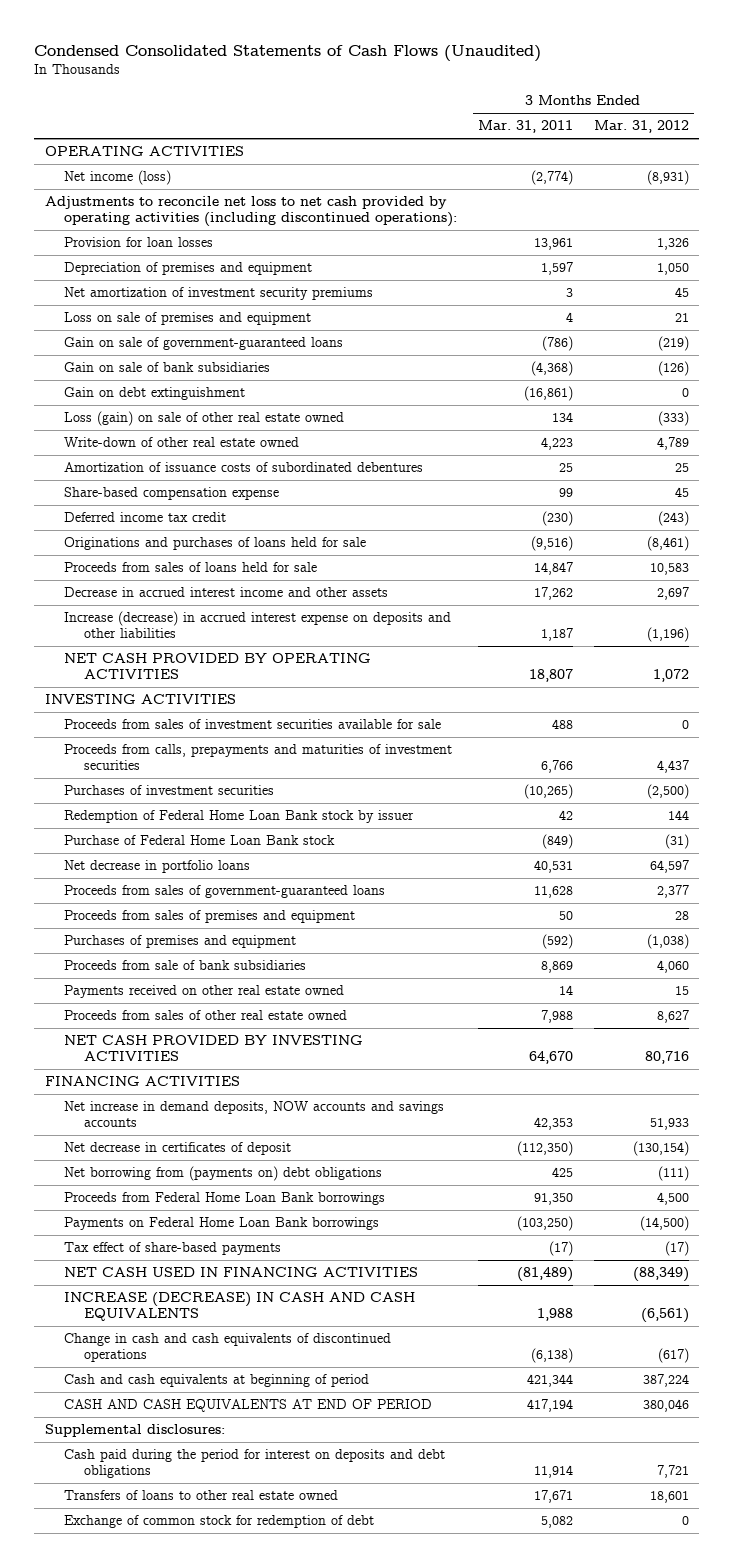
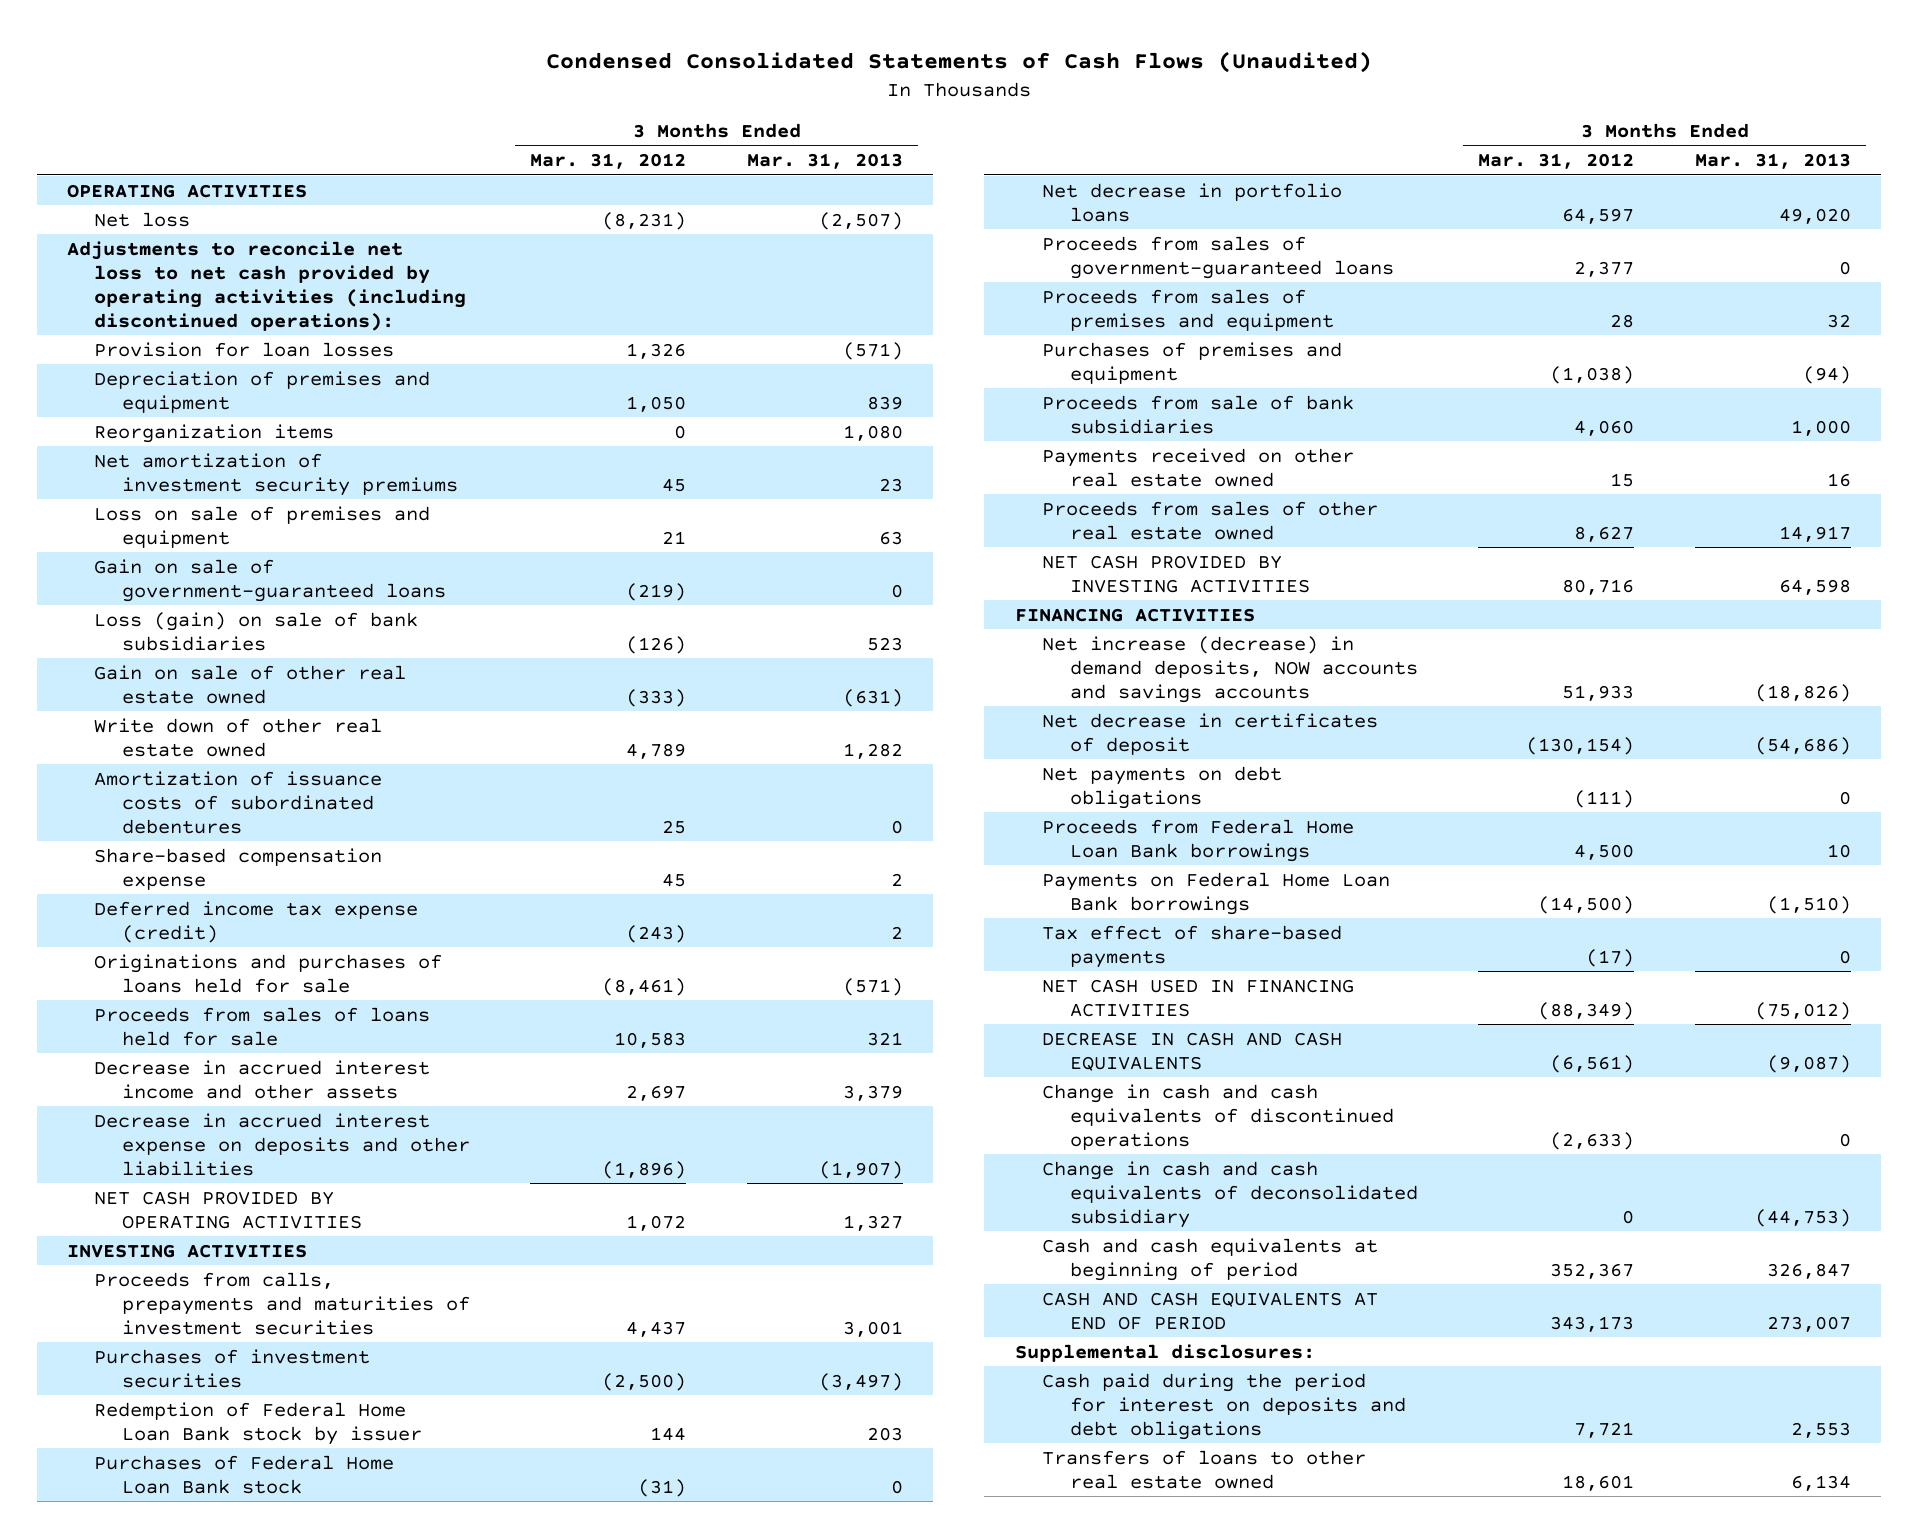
[478,120,574,134] Mar. 31, 2011 -> none
none -> [746,153,903,170] Mar. 31, 2013
[64,170,172,186] Net income (loss) -> [94,211,191,227] Net loss
[646,170,689,186] (8,931) -> [602,211,687,230] (8,231)
none -> [94,423,335,443] Reorganization items
[64,387,246,401] Gain on debt extinguishment -> none
[64,362,271,373] Gain on sale of bank subsidiaries -> [94,611,419,651] Loss (gain) on sale of bank subsidiaries
[64,411,345,427] Loss (gain) on sale of other real estate owned -> [94,664,407,704] Gain on sale of other real estate owned
[64,437,300,448] Write-down of other real estate owned -> [94,717,383,757] Write down of other real estate owned
[64,512,227,523] Deferred income tax credit -> [94,900,419,943] Deferred income tax expense (credit)
[64,611,452,639] Increase (decrease) in accrued interest expense on deposits and other liabilities -> [94,1112,471,1176] Decrease in accrued interest expense on deposits and other liabilities
[646,627,689,643] (1,196) -> [602,1160,687,1179] (1,896)
[64,719,442,730] Proceeds from sales of investment securities available for sale -> none
[64,835,336,846] Purchase of Federal Home Loan Bank stock -> [94,1454,395,1494] Purchases of Federal Home Loan Bank stock
[64,1101,445,1128] Net increase in demand deposits, NOW accounts and savings accounts -> [1042,635,1418,703] Net increase (decrease) in demand deposits, NOW accounts and savings accounts
[64,1166,383,1182] Net borrowing from (payments on) debt obligations -> [1042,765,1283,809] Net payments on debt obligations
[64,1292,416,1322] INCREASE (DECREASE) IN CASH AND CASH EQUIVALENTS -> [1042,1031,1343,1071] DECREASE IN CASH AND CASH EQUIVALENTS
[657,1348,689,1364] (617) -> [1550,1131,1635,1150] (2,633)
none -> [1042,1160,1418,1228] Change in cash and cash equivalents of deconsolidated subsidiary
[642,1374,689,1388] 387,224 -> [1550,1262,1635,1279] 352,367
[642,1399,689,1413] 380,046 -> [1550,1315,1635,1332] 343,173
[64,1515,375,1529] Exchange of common stock for redemption of debt -> none

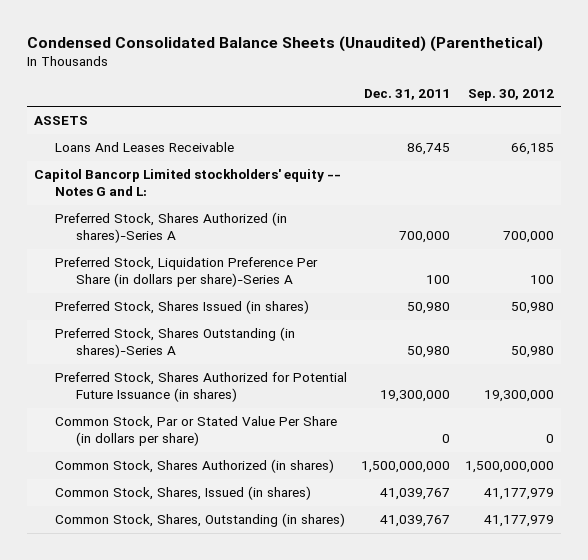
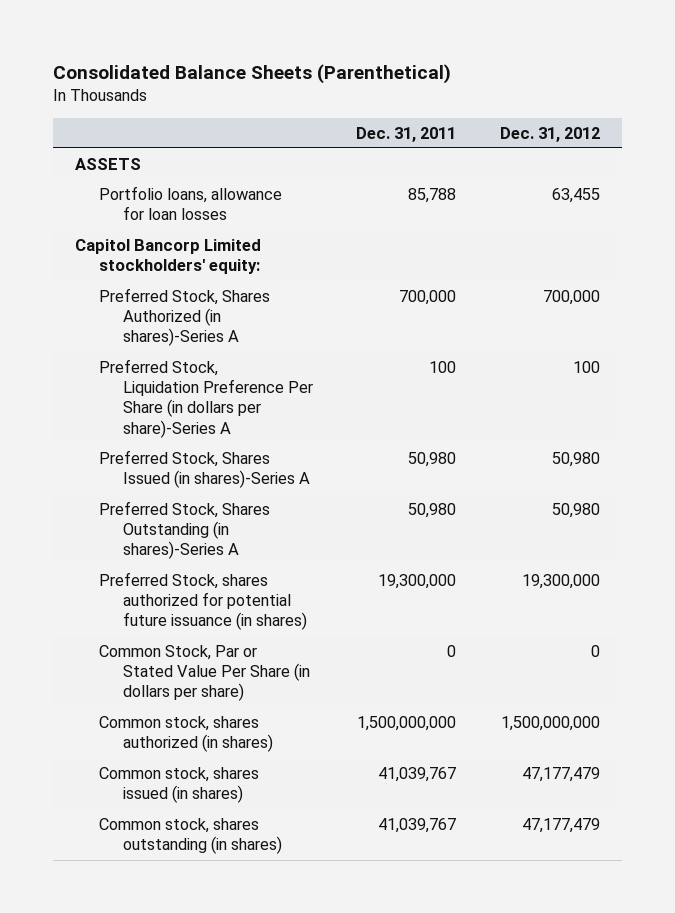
[27,35,544,52] Condensed Consolidated Balance Sheets (Unaudited) (Parenthetical) -> [52,63,451,84] Consolidated Balance Sheets (Parenthetical)
[467,88,554,101] Sep. 30, 2012 -> none
none -> [500,126,601,142] Dec. 31, 2012
[55,142,235,153] Loans And Leases Receivable -> none
none -> [98,186,282,221] Portfolio loans, allowance for loan losses
[34,169,342,196] Capitol Bancorp Limited stockholders' equity -- Notes G and L: -> [74,239,261,275] Capitol Bancorp Limited stockholders' equity:
[55,300,310,315] Preferred Stock, Shares Issued (in shares) -> [98,450,310,489] Preferred Stock, Shares Issued (in shares)-Series A
[55,372,348,402] Preferred Stock, Shares Authorized for Potential Future Issuance (in shares) -> [98,572,307,631] Preferred Stock, shares authorized for potential future issuance (in shares)
[55,459,335,474] Common Stock, Shares Authorized (in shares) -> [98,716,273,753] Common stock, shares authorized (in shares)
[55,486,312,501] Common Stock, Shares, Issued (in shares) -> [98,767,259,804] Common stock, shares issued (in shares)
[55,513,346,528] Common Stock, Shares, Outstanding (in shares) -> [98,818,282,855] Common stock, shares outstanding (in shares)

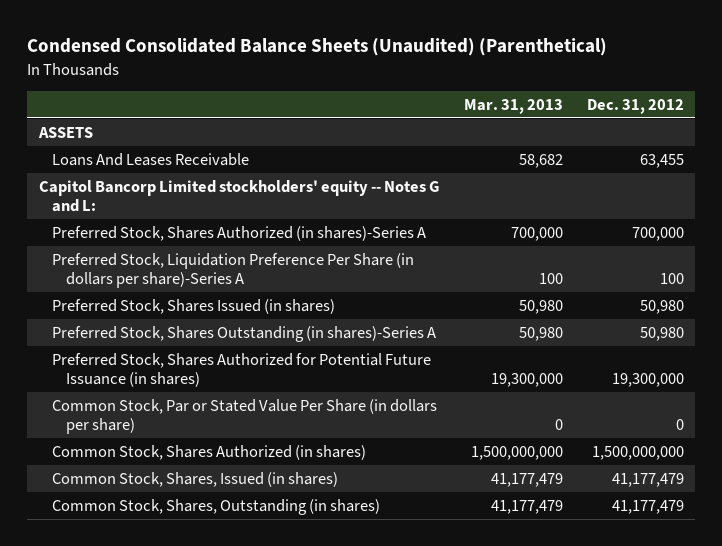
[52,63,451,84] Consolidated Balance Sheets (Parenthetical) -> [26,38,607,57] Condensed Consolidated Balance Sheets (Unaudited) (Parenthetical)
[356,126,457,142] Dec. 31, 2011 -> none
none -> [463,98,563,114] Mar. 31, 2013
[98,186,282,221] Portfolio loans, allowance for loan losses -> [52,152,250,166] Loans And Leases Receivable
[74,239,261,275] Capitol Bancorp Limited stockholders' equity: -> [38,179,440,212] Capitol Bancorp Limited stockholders' equity -- Notes G and L:
[98,450,310,489] Preferred Stock, Shares Issued (in shares)-Series A -> [52,298,336,314] Preferred Stock, Shares Issued (in shares)
[98,572,307,631] Preferred Stock, shares authorized for potential future issuance (in shares) -> [52,352,432,387] Preferred Stock, Shares Authorized for Potential Future Issuance (in shares)
[98,716,273,753] Common stock, shares authorized (in shares) -> [52,444,367,460] Common Stock, Shares Authorized (in shares)
[98,767,259,804] Common stock, shares issued (in shares) -> [52,471,339,487] Common Stock, Shares, Issued (in shares)
[522,767,601,783] 47,177,479 -> [611,472,684,487] 41,177,479
[98,818,282,855] Common stock, shares outstanding (in shares) -> [52,498,381,515] Common Stock, Shares, Outstanding (in shares)
[522,818,601,834] 47,177,479 -> [611,499,684,514] 41,177,479

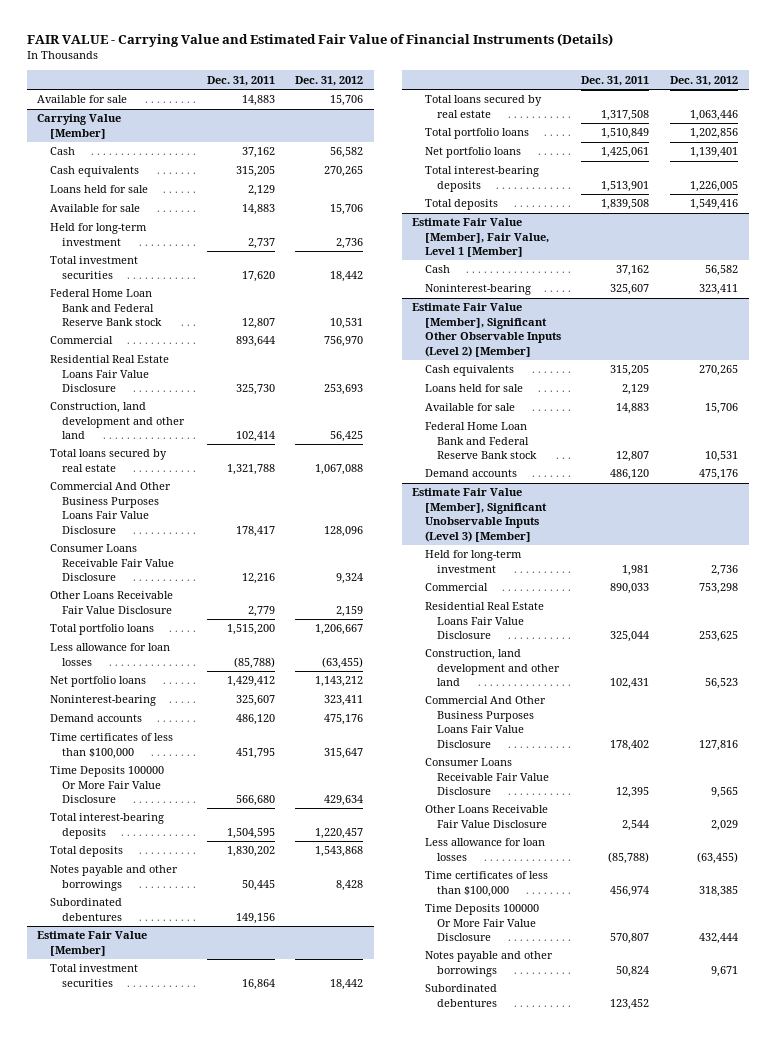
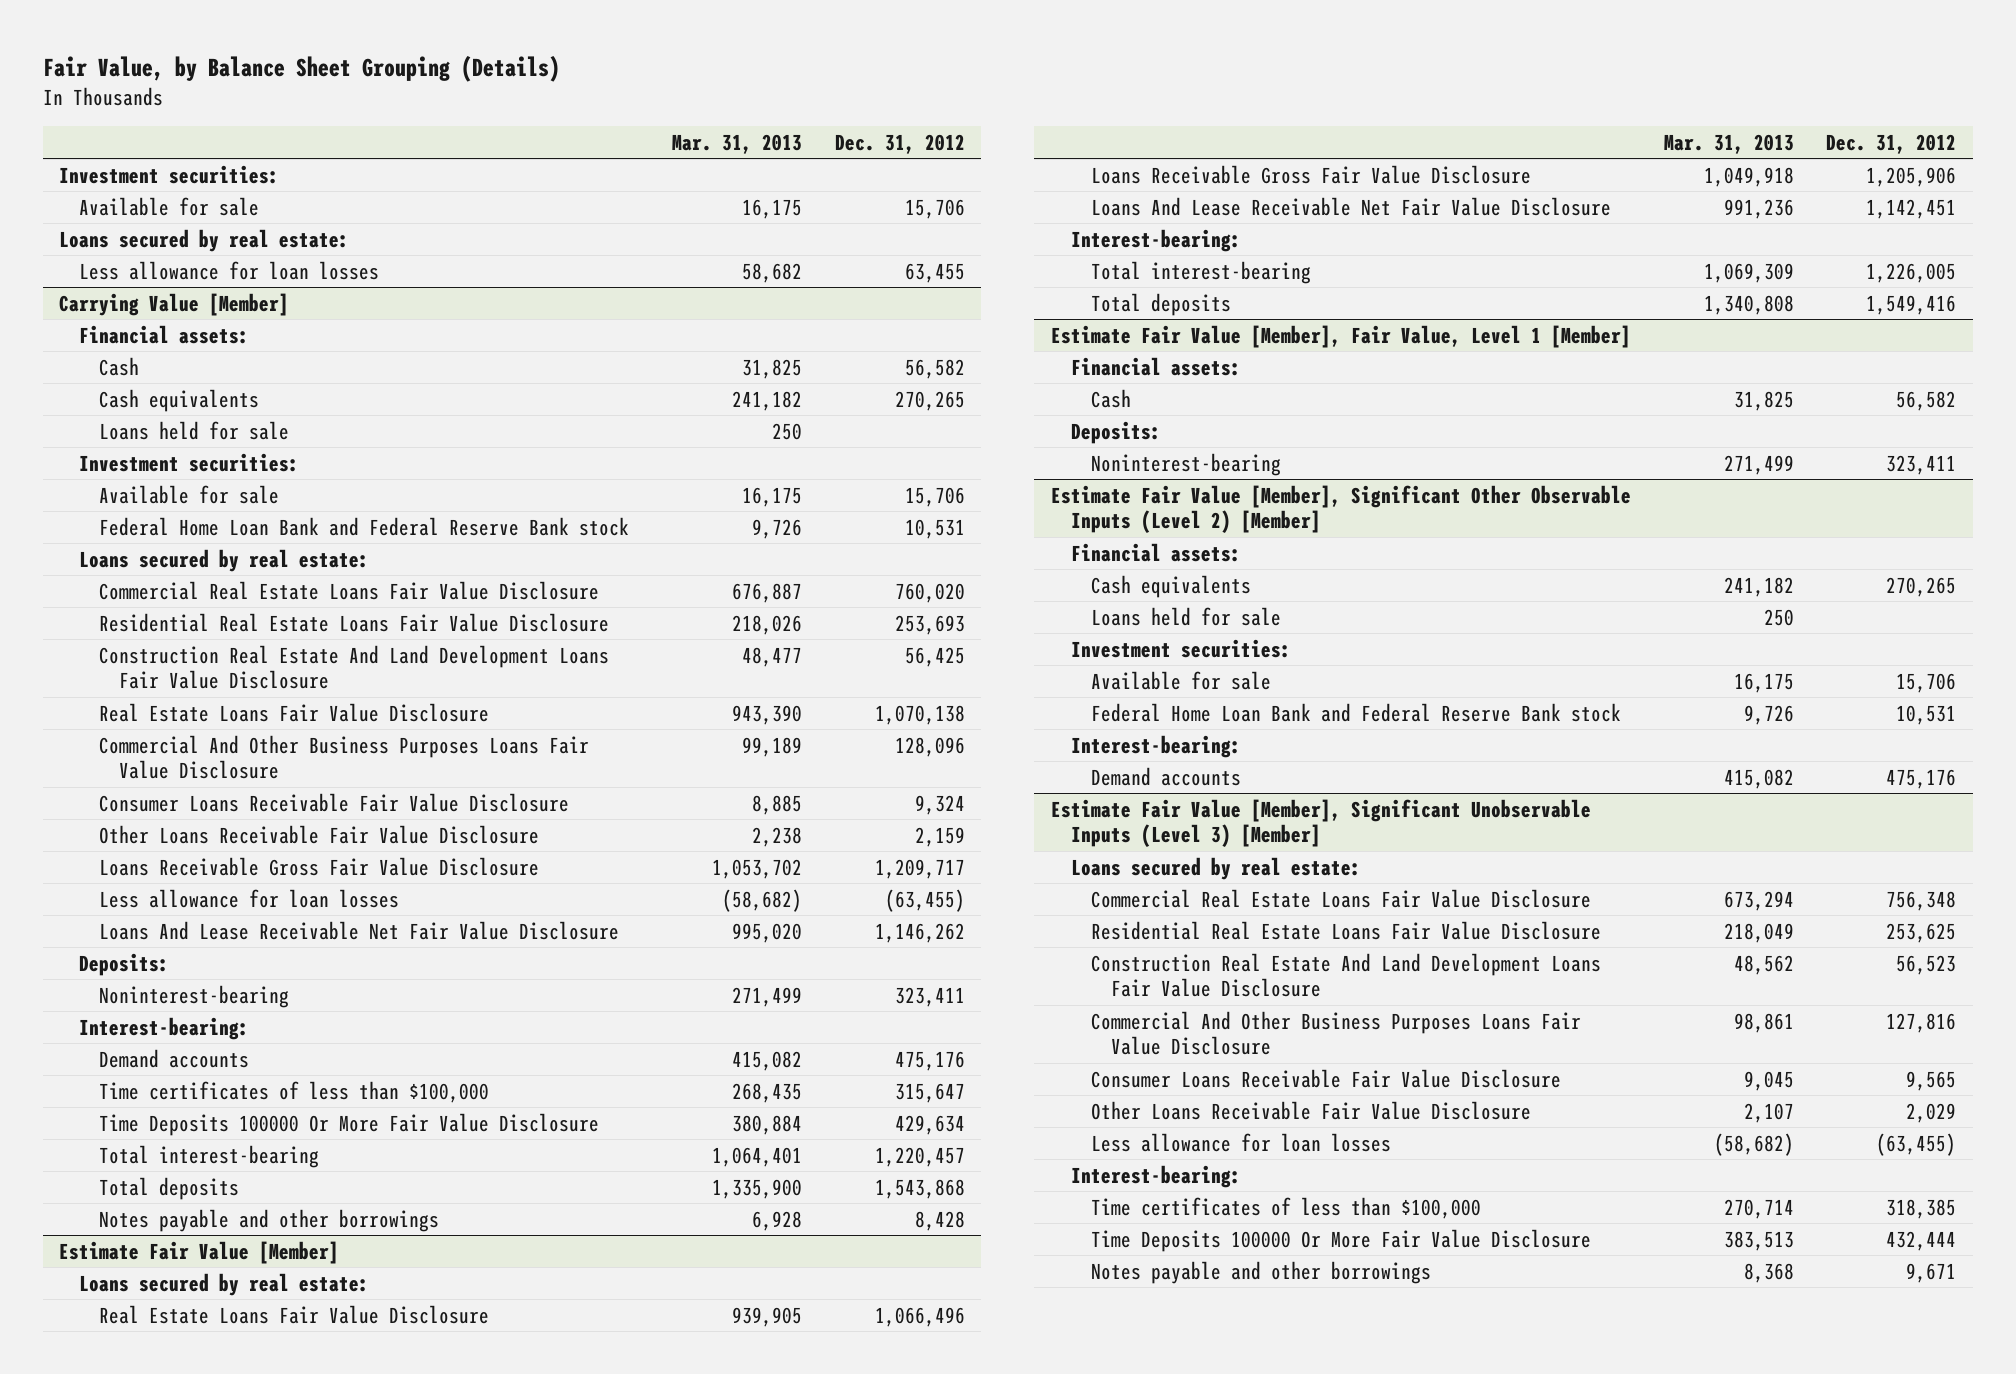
[26,33,613,48] FAIR VALUE - Carrying Value and Estimated Fair Value of Financial Instruments (Details) -> [42,54,560,82] Fair Value, by Balance Sheet Grouping (Details)
[206,75,275,86] Dec. 31, 2011 -> none
none -> [672,133,803,154] Mar. 31, 2013
none -> [59,164,280,184] Investment securities:
none -> [59,228,350,252] Loans secured by real estate:
none -> [79,260,380,280] Less allowance for loan losses
none -> [79,324,250,344] Financial assets:
none -> [79,452,300,472] Investment securities:
[49,223,147,246] Held for long-term investment -> none
[49,256,138,279] Total investment securities -> none
[49,336,113,345] Commercial -> none
none -> [79,548,370,572] Loans secured by real estate:
none -> [99,580,600,600] Commercial Real Estate Loans Fair Value Disclosure
[49,402,186,440] Construction, land development and other land -> [99,644,610,690] Construction Real Estate And Land Development Loans Fair Value Disclosure
[49,449,167,472] Total loans secured by real estate -> [99,702,490,722] Real Estate Loans Fair Value Disclosure
[315,463,364,475] 1,067,088 -> [874,704,965,725] 1,070,138
[49,624,154,636] Total portfolio loans -> none
none -> [99,856,540,876] Loans Receivable Gross Fair Value Disclosure
[49,676,146,688] Net portfolio loans -> none
none -> [99,920,620,940] Loans And Lease Receivable Net Fair Value Disclosure
none -> [79,952,170,976] Deposits:
none -> [79,1016,250,1040] Interest-bearing:
[49,813,164,839] Total interest-bearing deposits -> [99,1144,320,1168] Total interest-bearing
[49,898,123,921] Subordinated debentures -> none
[49,964,138,987] Total investment securities -> none
[424,128,529,140] Total portfolio loans -> none
[424,147,521,159] Net portfolio loans -> none
none -> [79,1272,370,1296] Loans secured by real estate:
[424,95,542,118] Total loans secured by real estate -> [99,1304,490,1324] Real Estate Loans Fair Value Disclosure
[690,109,739,121] 1,063,446 -> [874,1306,965,1327] 1,066,496
none -> [1090,164,1531,184] Loans Receivable Gross Fair Value Disclosure
none -> [1090,196,1611,216] Loans And Lease Receivable Net Fair Value Disclosure
none -> [1070,228,1241,252] Interest-bearing:
[424,166,539,192] Total interest-bearing deposits -> [1090,260,1311,284] Total interest-bearing
none -> [1070,356,1241,376] Financial assets:
none -> [1070,420,1161,444] Deposits:
none -> [1070,542,1241,562] Financial assets:
none -> [1070,638,1291,658] Investment securities:
none -> [1070,734,1241,758] Interest-bearing:
[424,550,522,573] Held for long-term investment -> none
[424,583,488,592] Commercial -> none
none -> [1070,856,1361,880] Loans secured by real estate:
none -> [1090,888,1591,908] Commercial Real Estate Loans Fair Value Disclosure
[424,649,561,687] Construction, land development and other land -> [1090,952,1601,998] Construction Real Estate And Land Development Loans Fair Value Disclosure
none -> [1070,1164,1241,1188] Interest-bearing:
[424,984,498,1007] Subordinated debentures -> none

